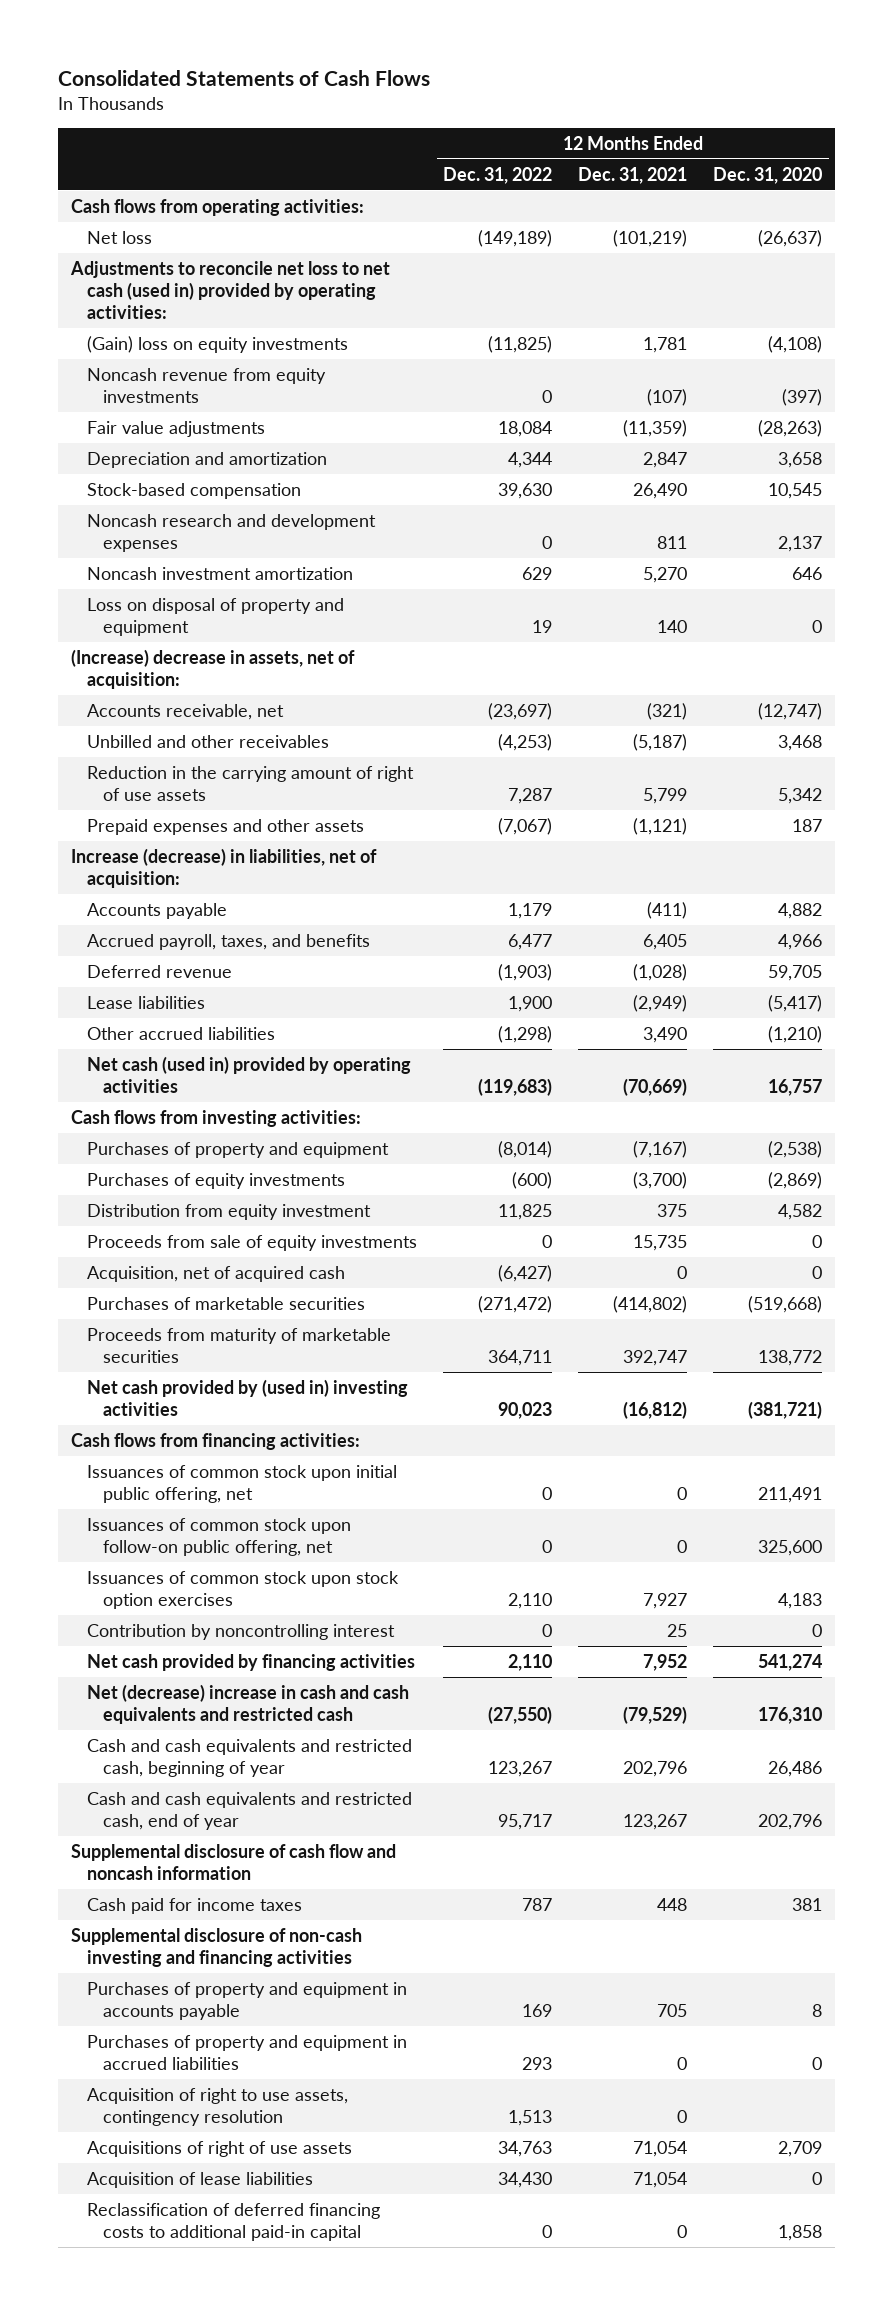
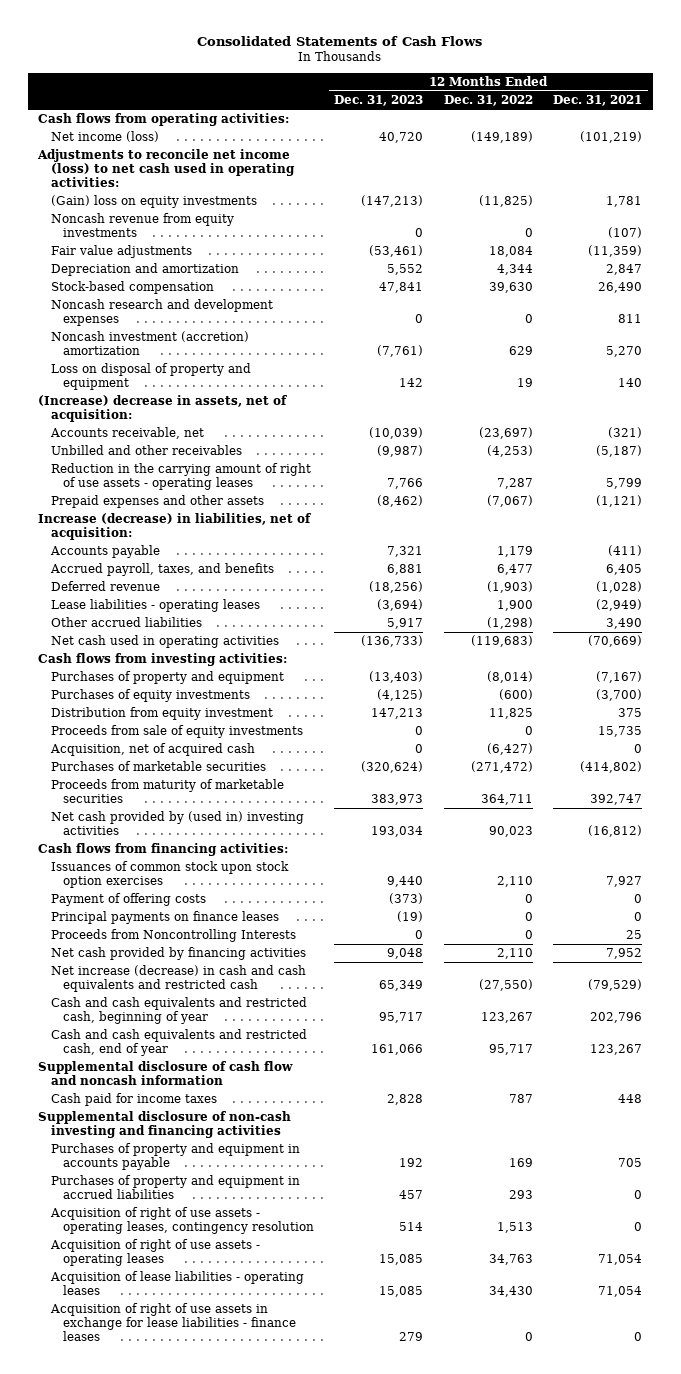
[713,166,823,184] Dec. 31, 2020 -> none
none -> [334,95,424,107] Dec. 31, 2023
[86,230,152,244] Net loss -> [50,131,159,143] Net income (loss)
[69,260,390,319] Adjustments to reconcile net loss to net cash (used in) provided by operating activities: -> [37,149,295,188] Adjustments to reconcile net income (loss) to net cash used in operating activities:
[86,566,353,580] Noncash investment amortization -> [50,331,249,356] Noncash investment (accretion) amortization
[86,765,414,801] Reduction in the carrying amount of right of use assets -> [50,463,311,491] Reduction in the carrying amount of right of use assets - operating leases
[86,995,205,1009] Lease liabilities -> [50,599,260,613] Lease liabilities - operating leases
[86,1055,411,1093] Net cash (used in) provided by operating activities -> [50,635,279,649] Net cash used in operating activities
[86,1464,397,1503] Issuances of common stock upon initial public offering, net -> none
[86,1517,351,1556] Issuances of common stock upon follow-on public offering, net -> none
none -> [50,893,206,907] Payment of offering costs
none -> [50,911,279,925] Principal payments on finance leases
[86,1623,395,1640] Contribution by noncontrolling interest -> [50,929,296,943] Proceeds from Noncontrolling Interests
[86,1683,409,1724] Net (decrease) increase in cash and cash equivalents and restricted cash -> [50,965,306,993] Net increase (decrease) in cash and cash equivalents and restricted cash
[86,2202,380,2241] Reclassification of deferred financing costs to additional paid-in capital -> none
[86,2087,348,2126] Acquisition of right to use assets, contingency resolution -> [49,1207,314,1235] Acquisition of right of use assets - operating leases, contingency resolution
[86,2140,352,2157] Acquisitions of right of use assets -> [49,1239,260,1267] Acquisition of right of use assets - operating leases
[86,2171,313,2188] Acquisition of lease liabilities -> [49,1271,304,1296] Acquisition of lease liabilities - operating leases
none -> [49,1303,296,1342] Acquisition of right of use assets in exchange for lease liabilities - finance leases

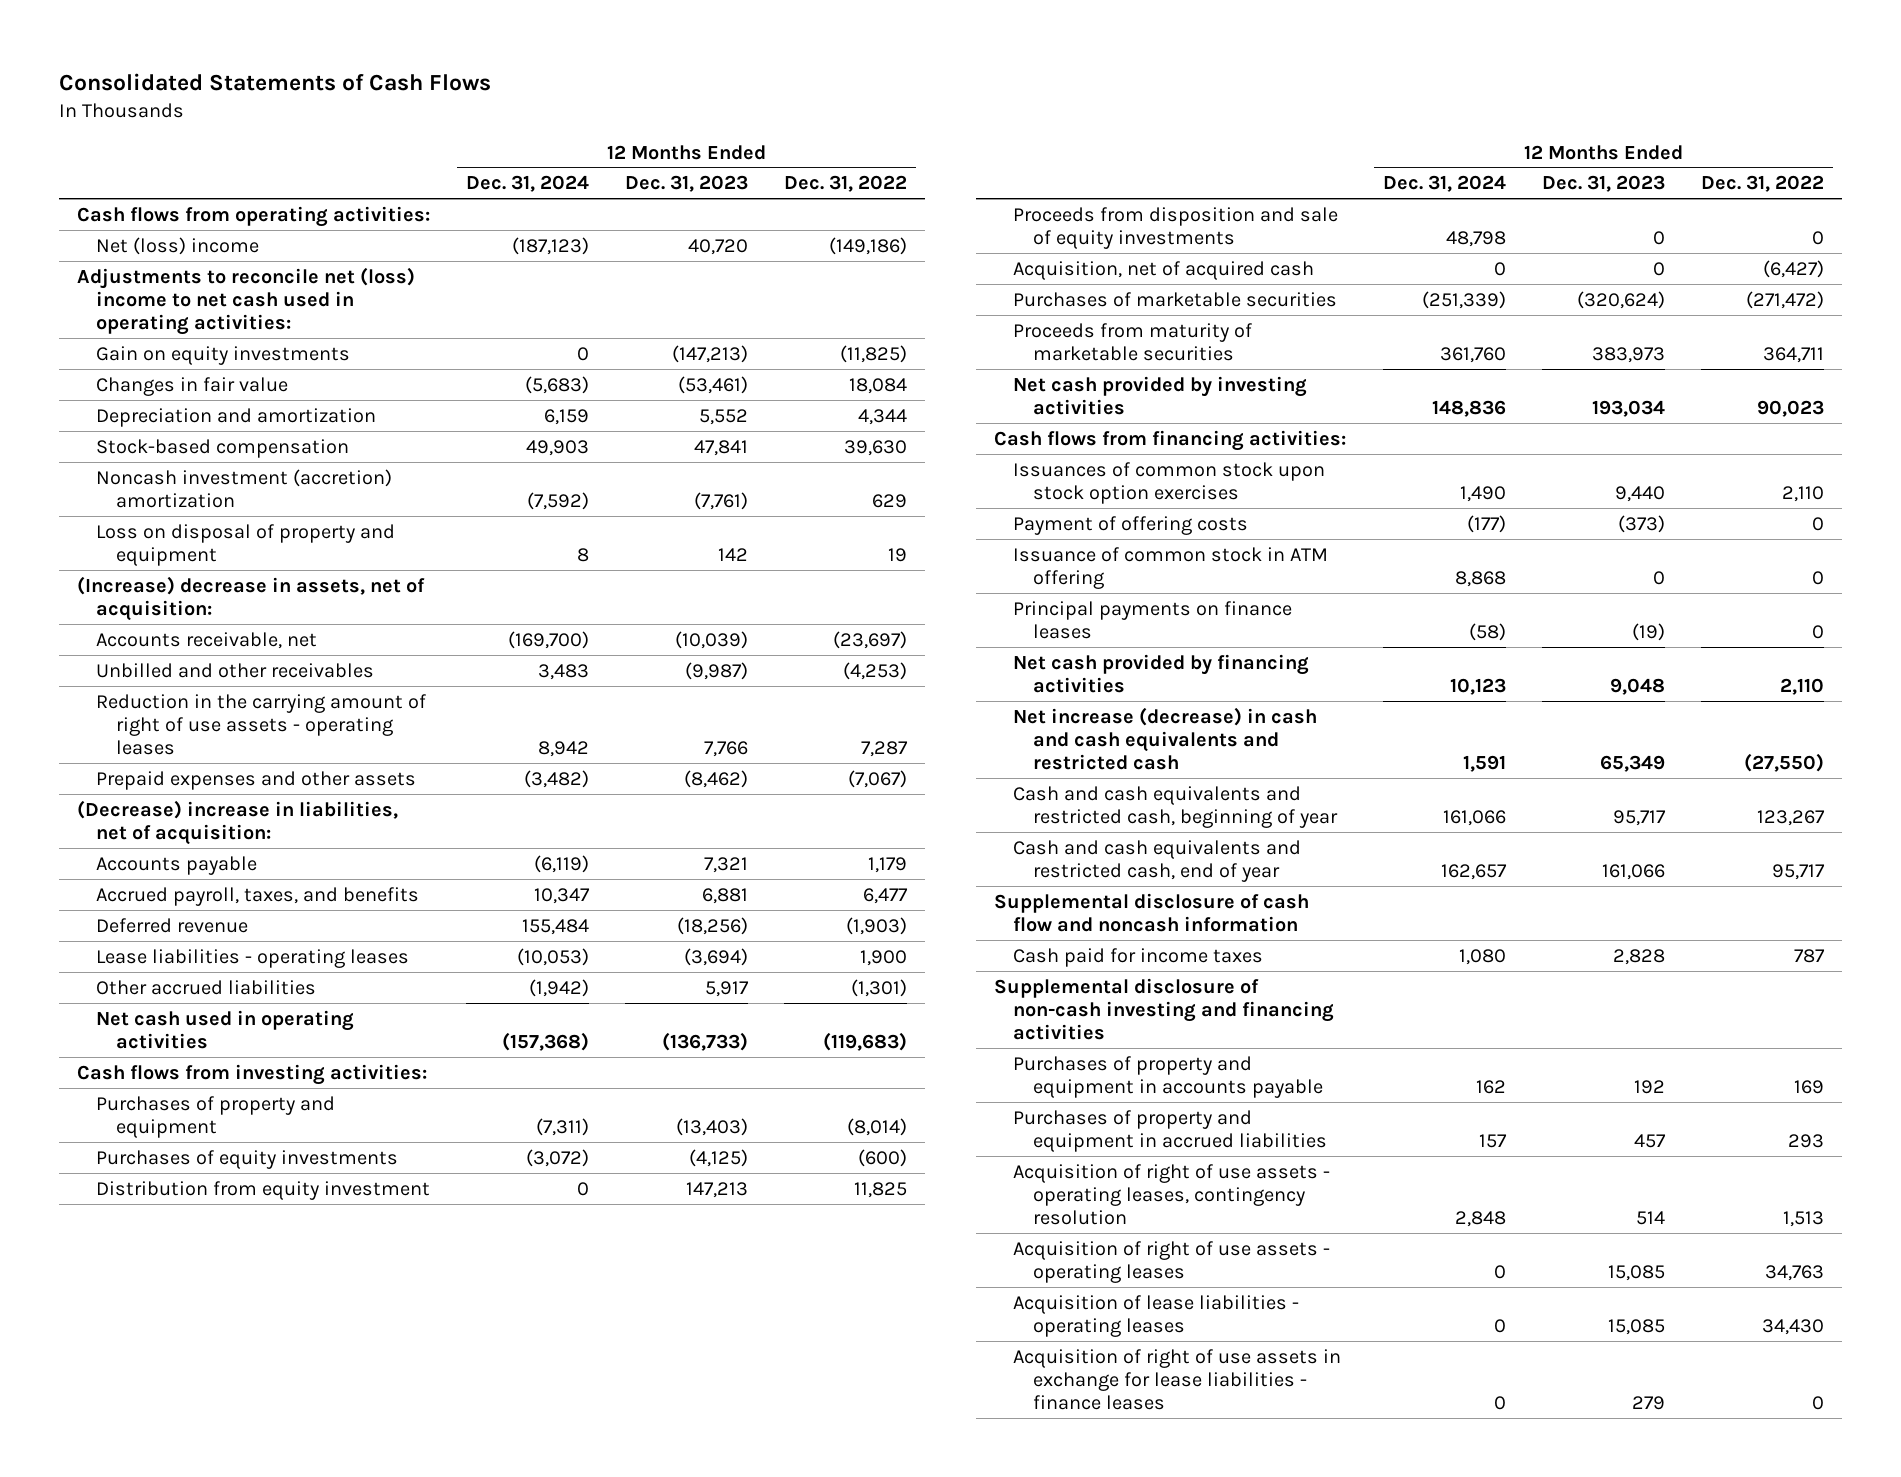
[553,95,643,107] Dec. 31, 2021 -> none
none -> [466,175,590,193] Dec. 31, 2024
[50,213,234,238] Noncash revenue from equity investments -> none
[50,131,159,143] Net income (loss) -> [96,236,260,255] Net (loss) income
[470,131,533,144] (149,189) -> [829,236,908,255] (149,186)
[37,149,295,188] Adjustments to reconcile net income (loss) to net cash used in operating activities: -> [76,266,415,336] Adjustments to reconcile net (loss) income to net cash used in operating activities:
[50,195,257,209] (Gain) loss on equity investments -> [96,345,351,365] Gain on equity investments
[50,245,192,259] Fair value adjustments -> [96,376,289,396] Changes in fair value
[50,299,273,327] Noncash research and development expenses -> none
[38,513,312,541] Increase (decrease) in liabilities, net of acquisition: -> [76,799,398,846] (Decrease) increase in liabilities, net of acquisition:
[486,617,533,630] (1,298) -> [851,978,908,997] (1,301)
[50,725,303,739] Proceeds from sale of equity investments -> [1013,206,1339,250] Proceeds from disposition and sale of equity investments
[50,811,304,836] Net cash provided by (used in) investing activities -> [1013,375,1308,416] Net cash provided by investing activities
none -> [1013,546,1329,590] Issuance of common stock in ATM offering
[50,929,296,943] Proceeds from Noncontrolling Interests -> none

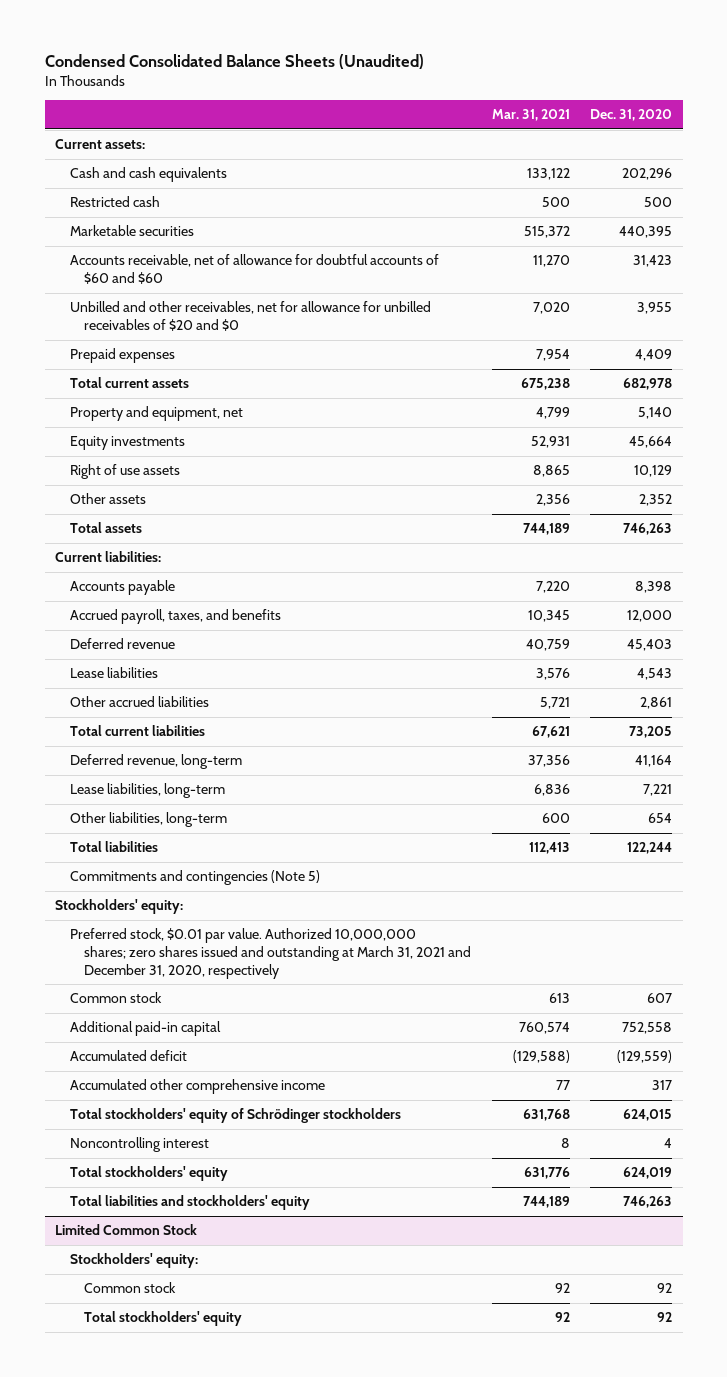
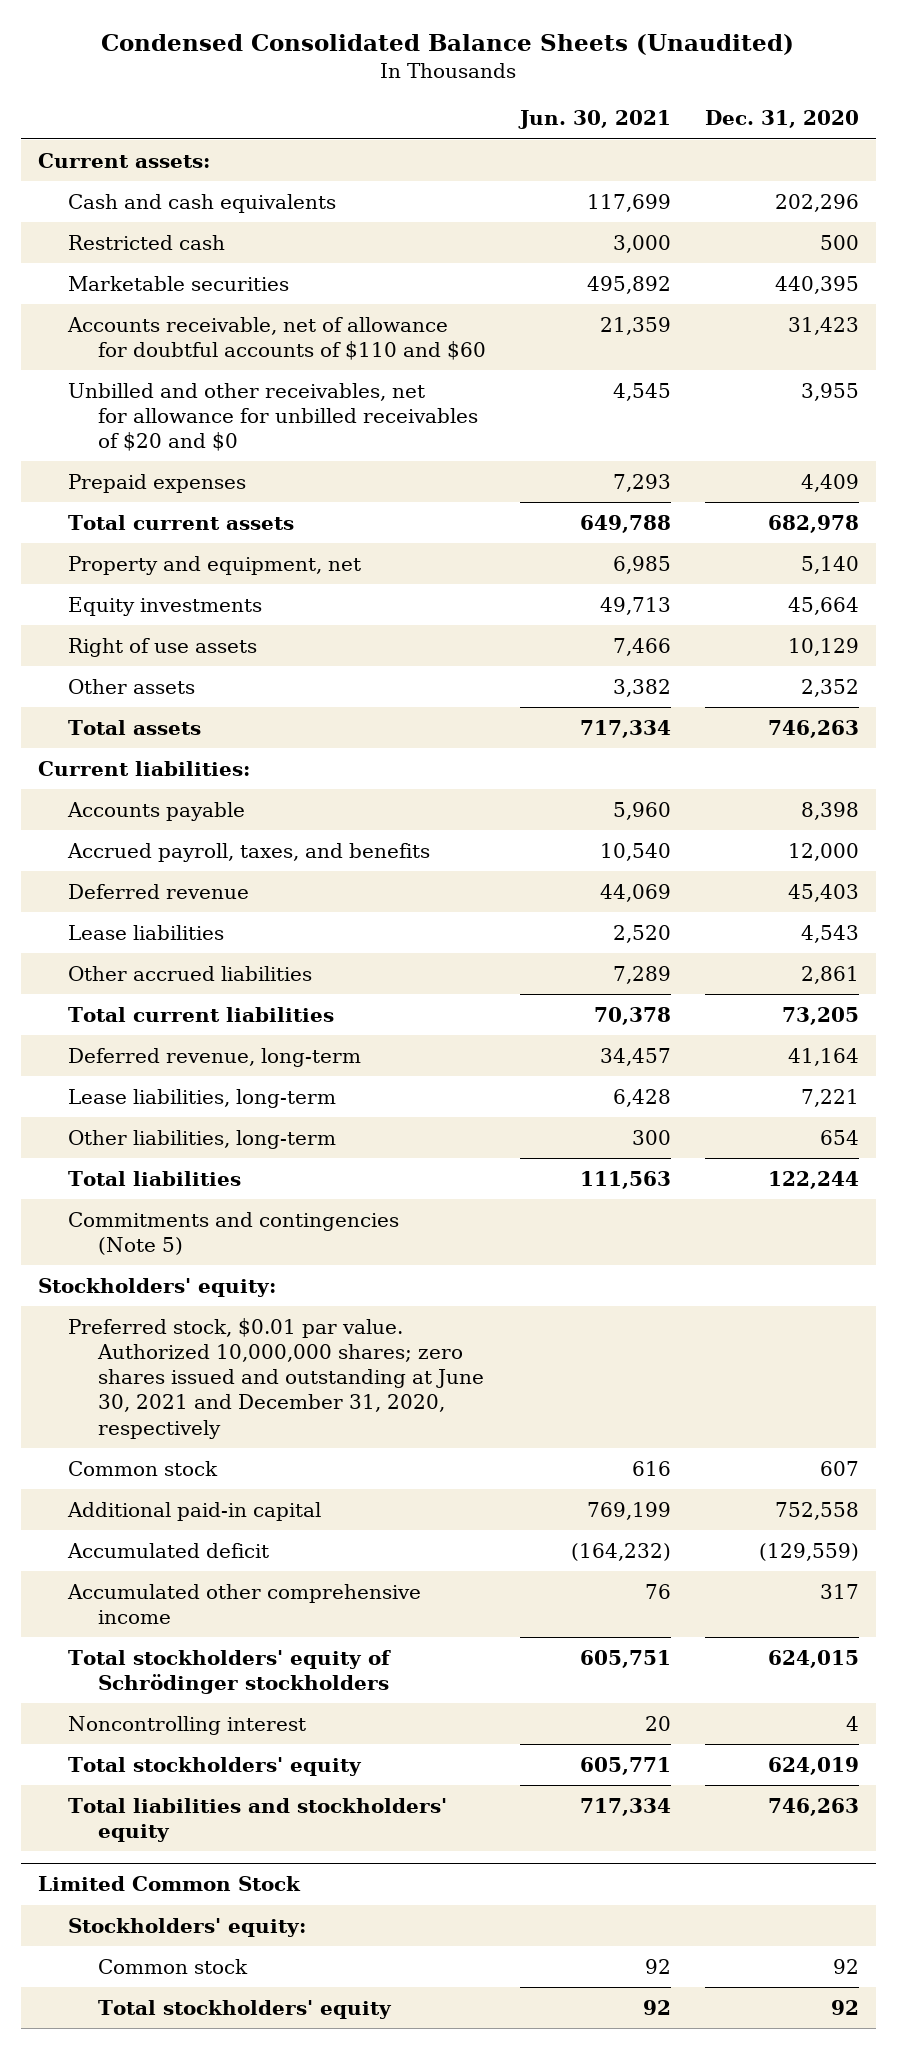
[491,109,570,122] Mar. 31, 2021 -> none
none -> [517,110,671,130] Jun. 30, 2021
[69,254,439,285] Accounts receivable, net of allowance for doubtful accounts of $60 and $60 -> [66,316,486,360] Accounts receivable, net of allowance for doubtful accounts of $110 and $60
[69,928,472,980] Preferred stock, $0.01 par value. Authorized 10,000,000 shares; zero shares issued and outstanding at March 31, 2021 and December 31, 2020, respectively -> [67,1317,484,1439] Preferred stock, $0.01 par value. Authorized 10,000,000 shares; zero shares issued and outstanding at June 30, 2021 and December 31, 2020, respectively

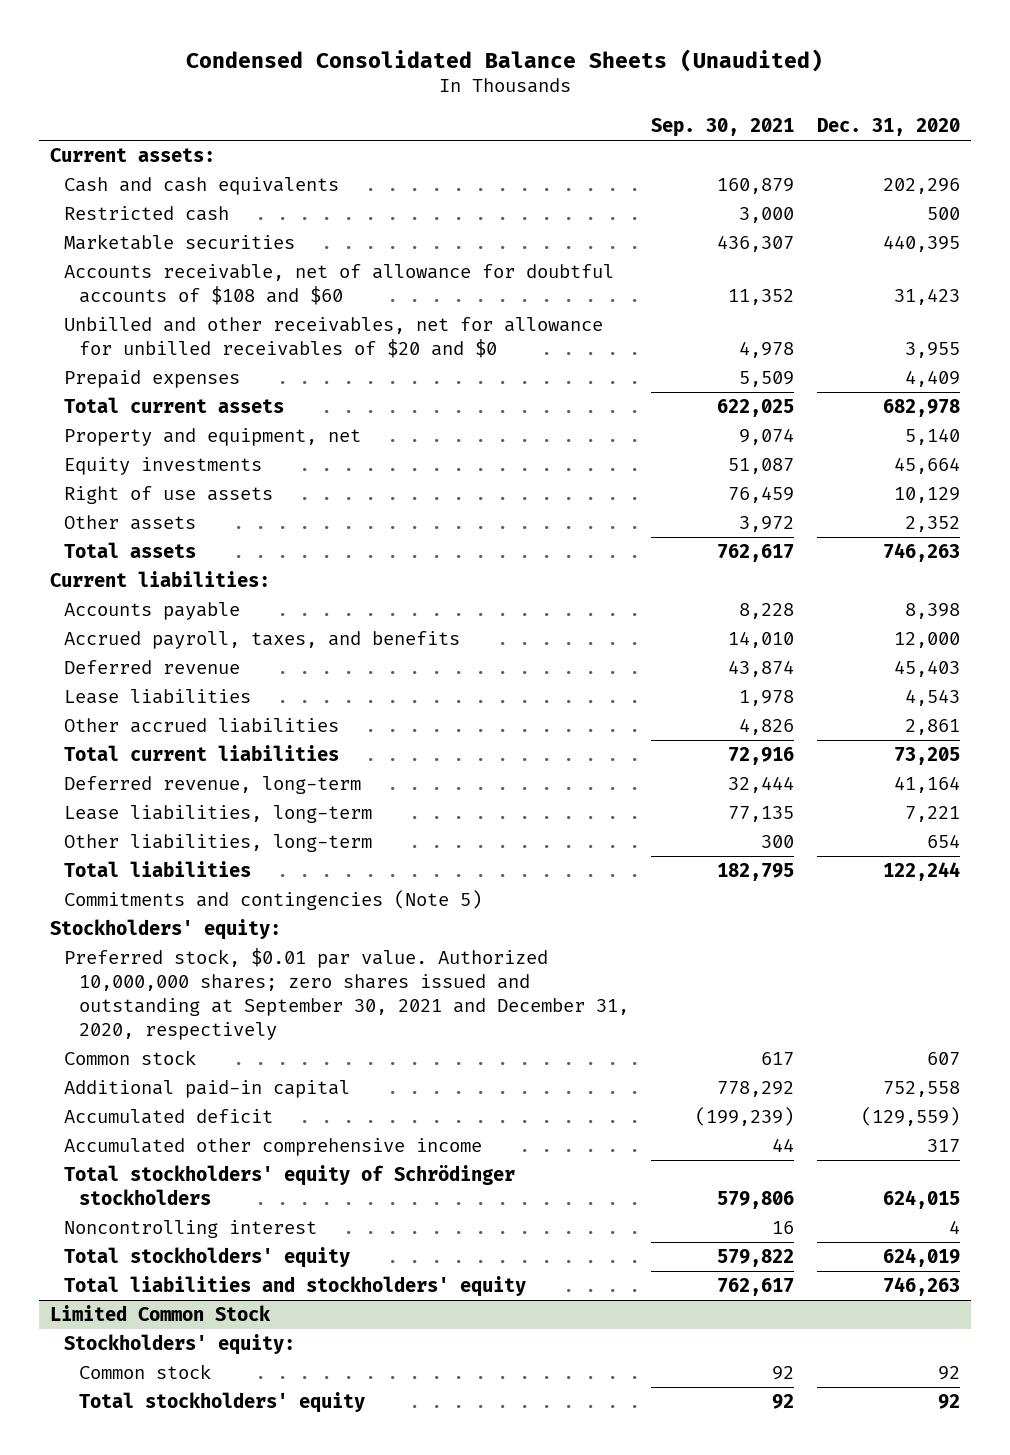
[517,110,671,130] Jun. 30, 2021 -> none
none -> [651,118,795,138] Sep. 30, 2021
[66,316,486,360] Accounts receivable, net of allowance for doubtful accounts of $110 and $60 -> [64,264,615,306] Accounts receivable, net of allowance for doubtful accounts of $108 and $60
[67,1317,484,1439] Preferred stock, $0.01 par value. Authorized 10,000,000 shares; zero shares issued and outstanding at June 30, 2021 and December 31, 2020, respectively -> [64,948,629,1040] Preferred stock, $0.01 par value. Authorized 10,000,000 shares; zero shares issued and outstanding at September 30, 2021 and December 31, 2020, respectively

